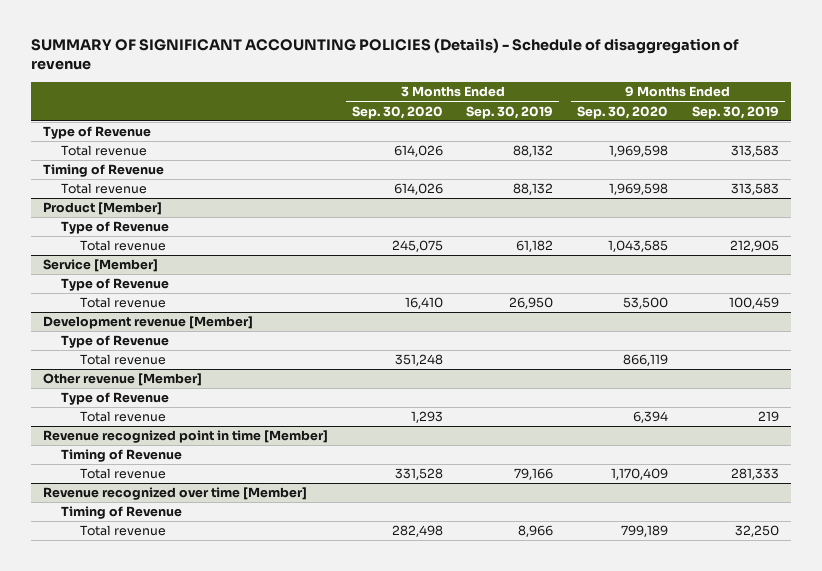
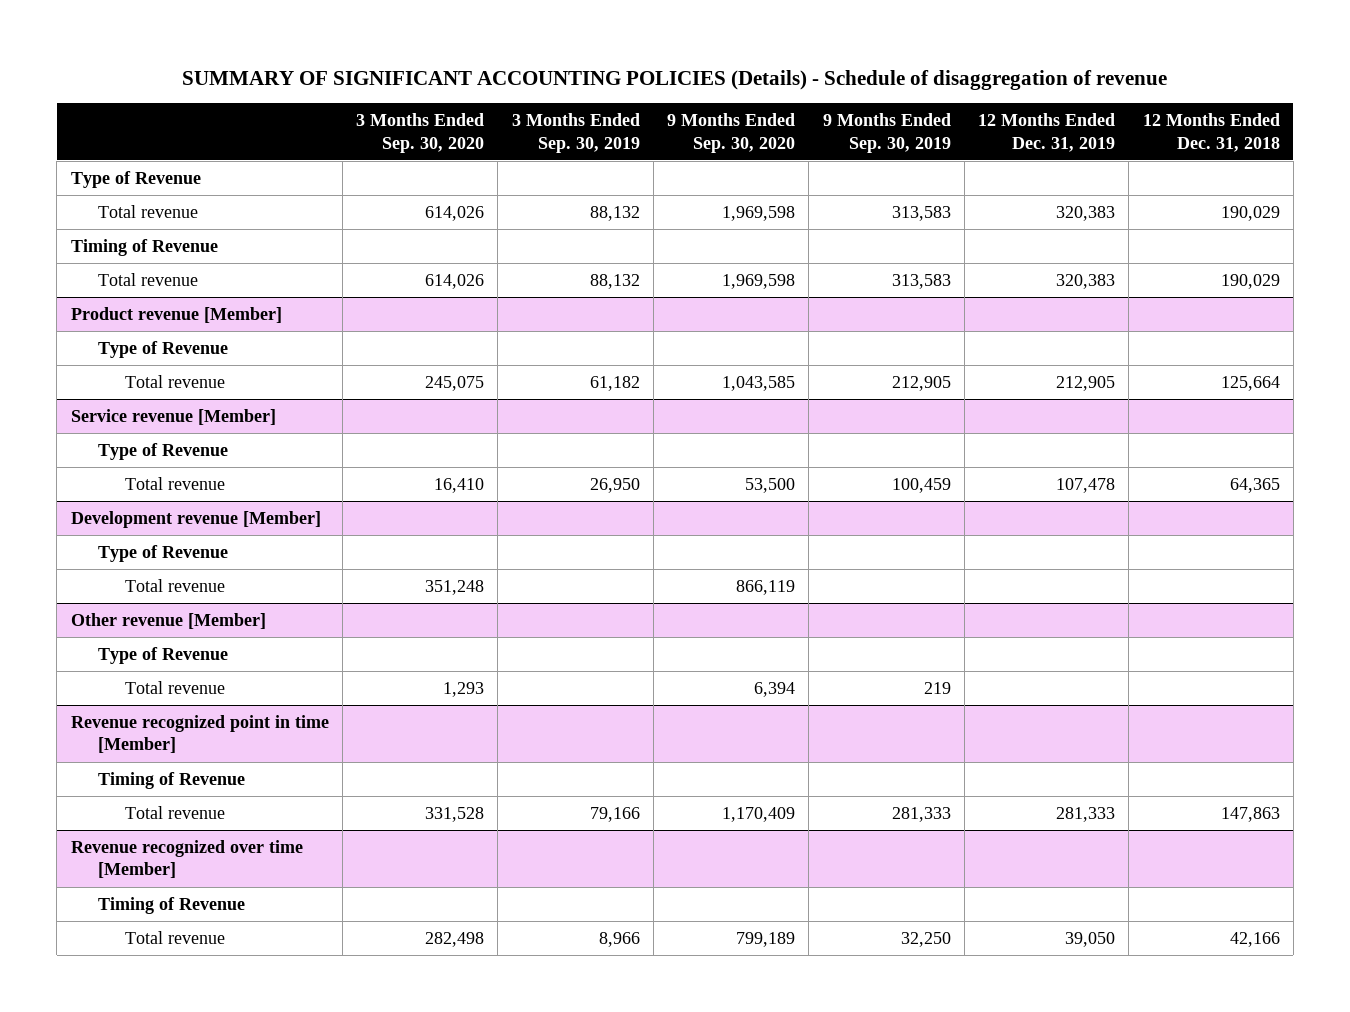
none -> [978,113,1116,152] 12 Months Ended Dec. 31, 2019
none -> [1142,113,1280,152] 12 Months Ended Dec. 31, 2018
[42,202,162,216] Product [Member] -> [70,307,282,324] Product revenue [Member]
[42,259,158,273] Service [Member] -> [70,409,276,426] Service revenue [Member]

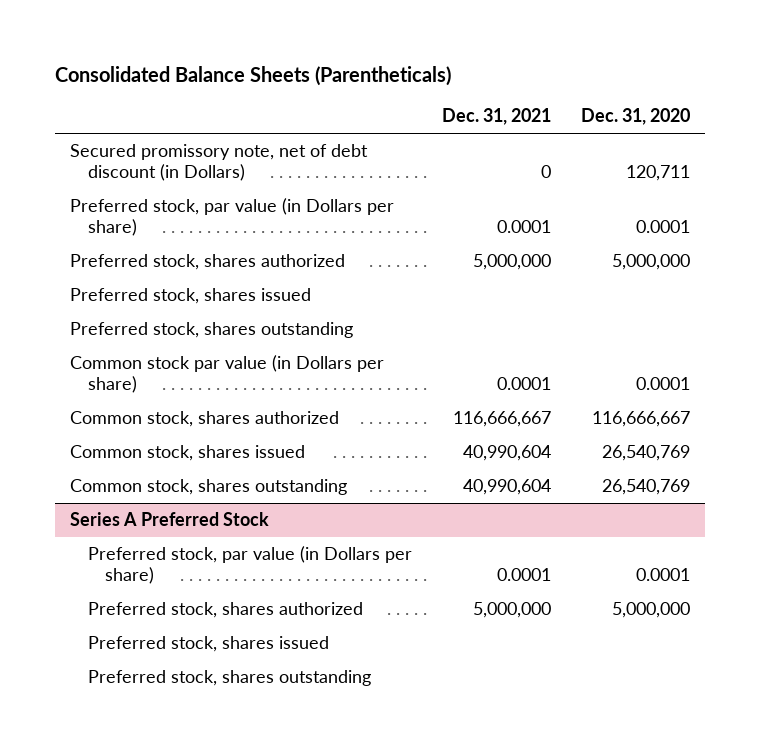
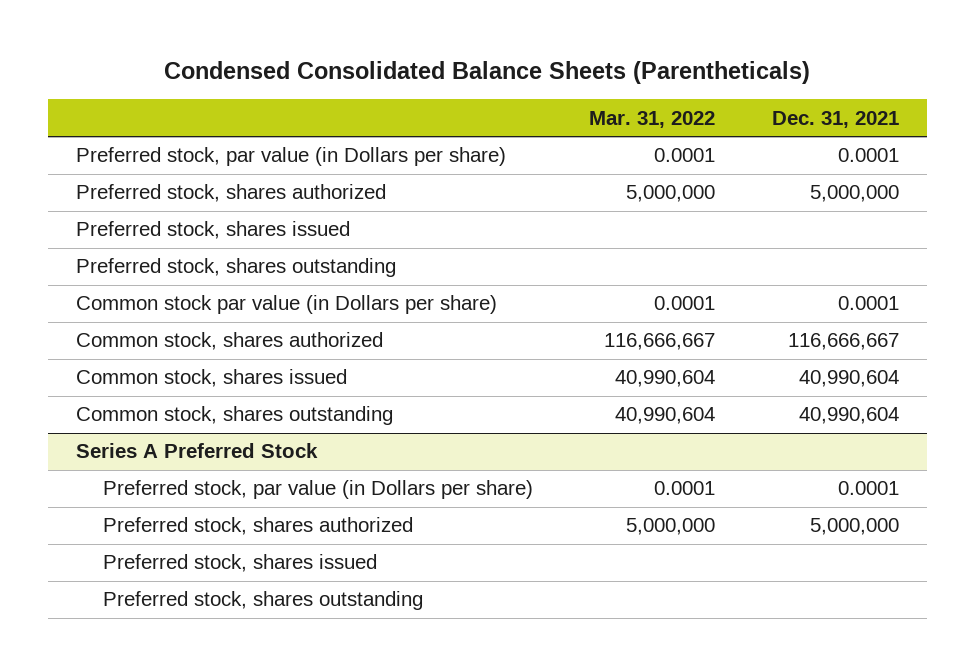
[54,65,451,86] Consolidated Balance Sheets (Parentheticals) -> [164,61,811,85] Condensed Consolidated Balance Sheets (Parentheticals)
[581,108,691,126] Dec. 31, 2020 -> none
none -> [589,110,716,128] Mar. 31, 2022
[70,144,369,182] Secured promissory note, net of debt discount (in Dollars) -> none

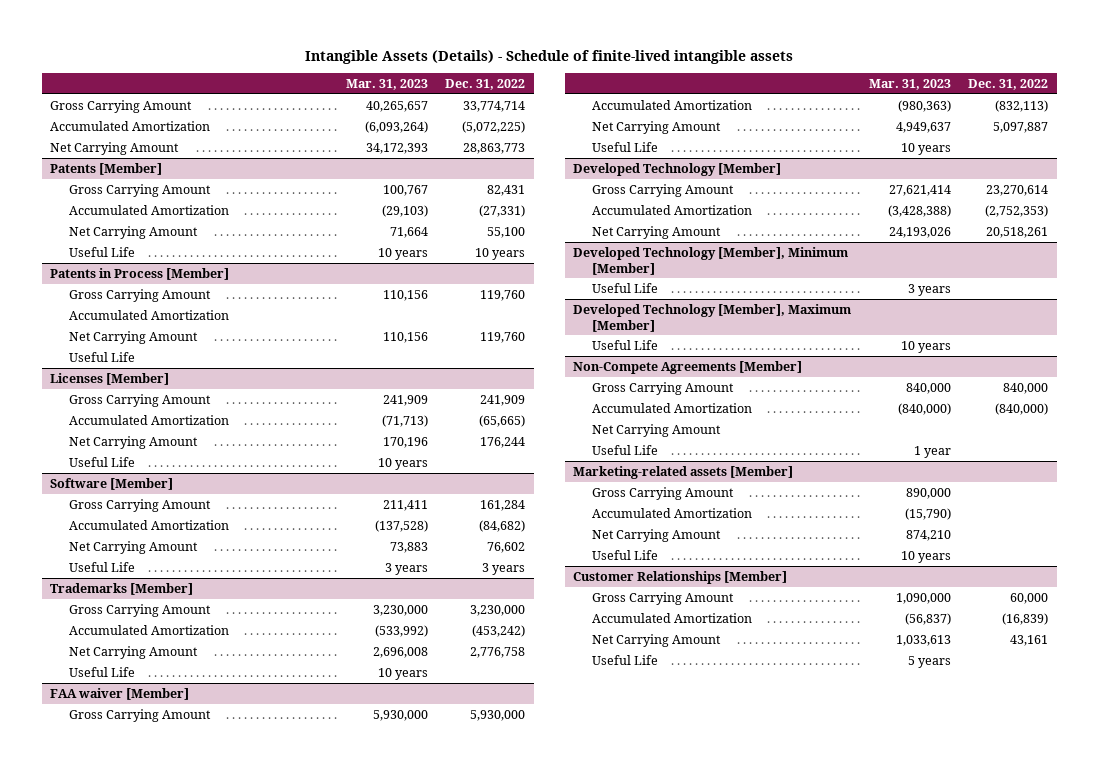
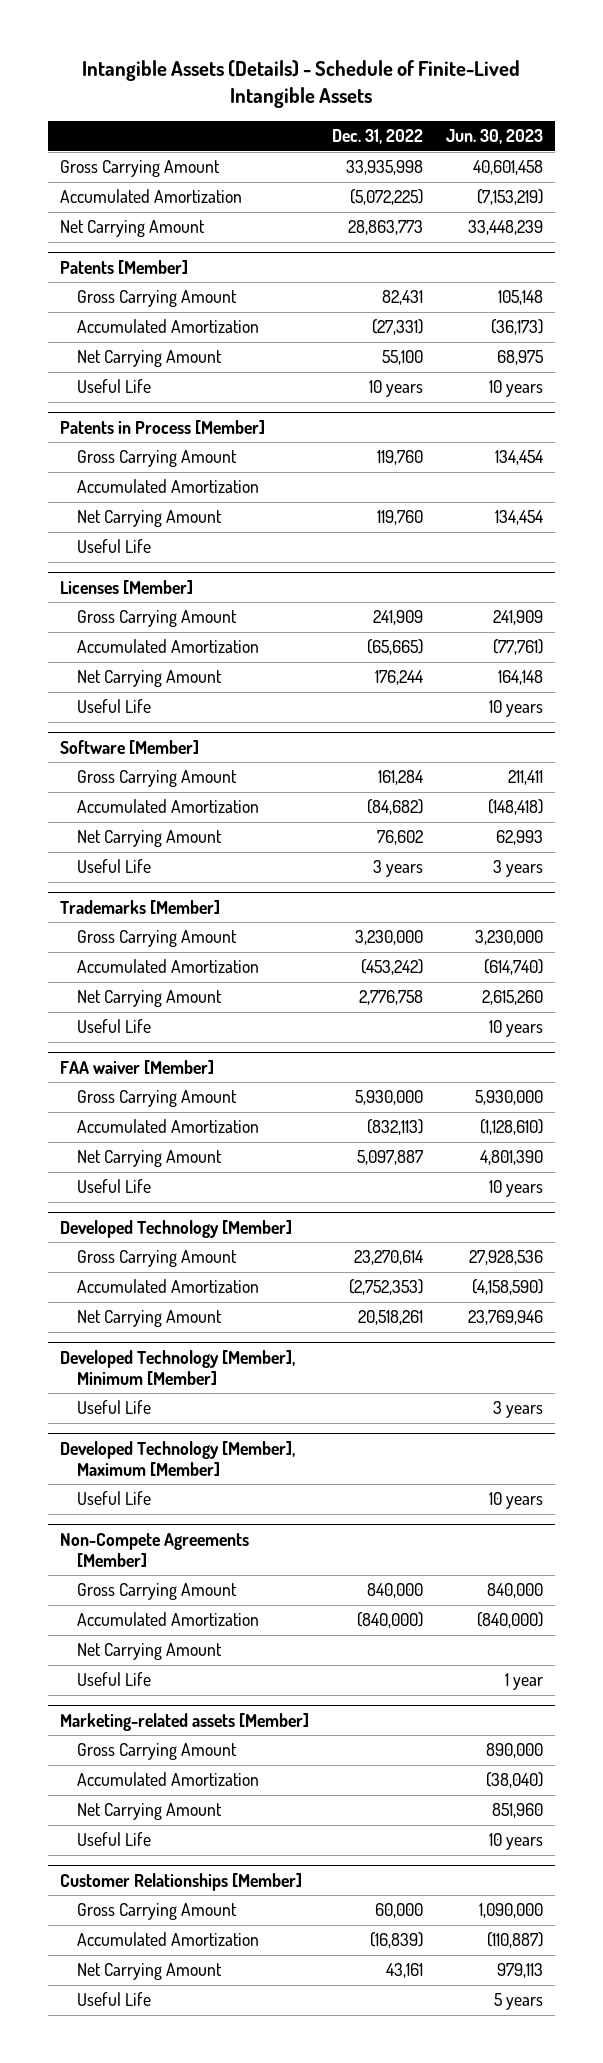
[305,49,794,64] Intangible Assets (Details) - Schedule of finite-lived intangible assets -> [82,59,521,108] Intangible Assets (Details) - Schedule of Finite-Lived Intangible Assets
[345,79,428,91] Mar. 31, 2023 -> none
none -> [446,129,544,145] Jun. 30, 2023
[463,100,526,112] 33,774,714 -> [345,160,423,176] 33,935,998

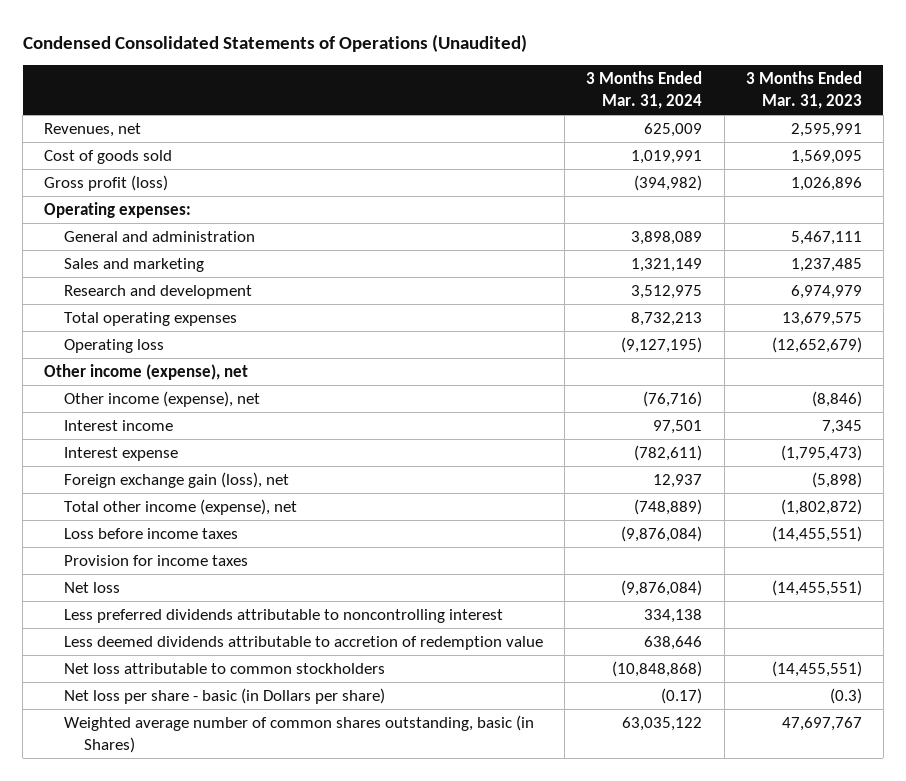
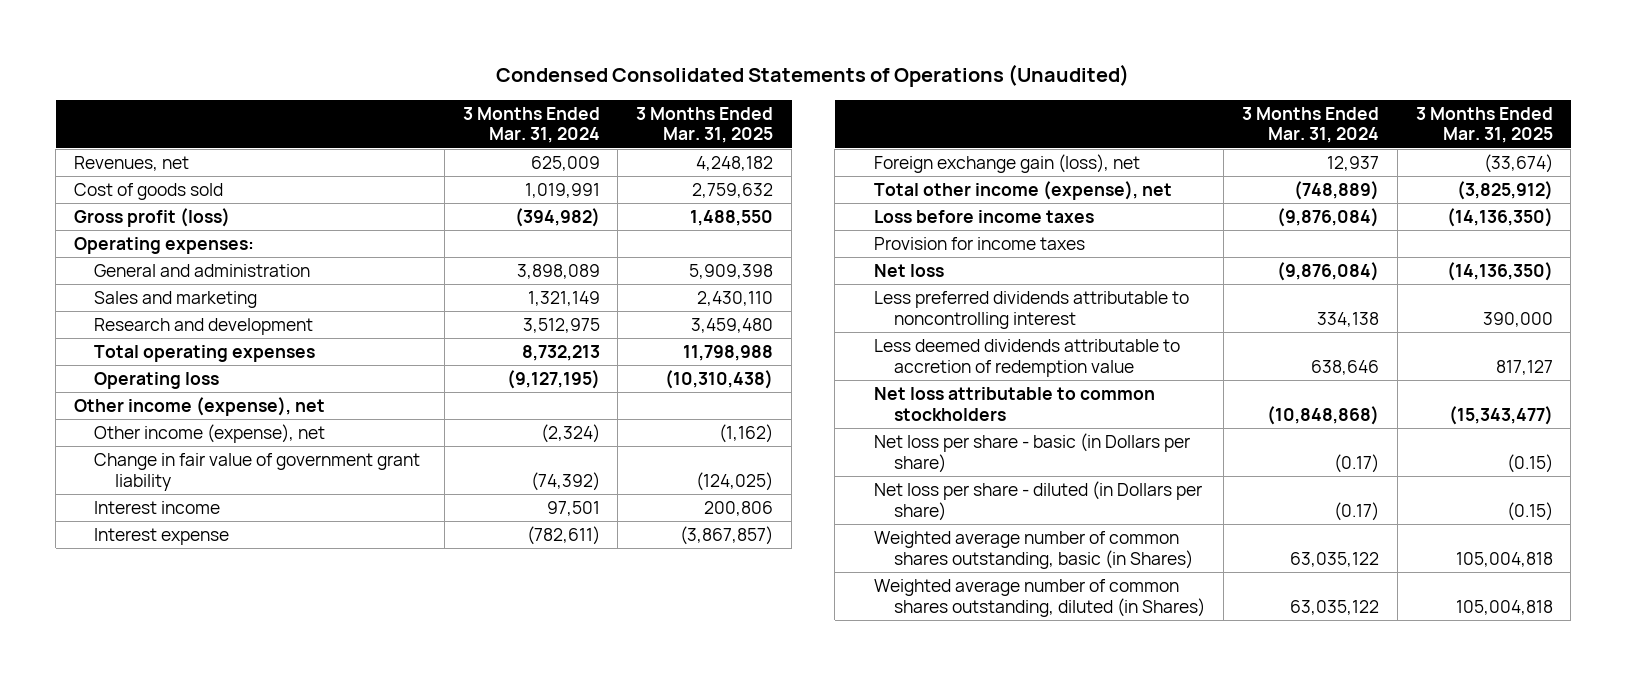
[745,71,862,109] 3 Months Ended Mar. 31, 2023 -> none
none -> [636,106,774,144] 3 Months Ended Mar. 31, 2025
[643,391,703,408] (76,716) -> [540,424,600,444] (2,324)
none -> [94,453,421,491] Change in fair value of government grant liability
none -> [873,481,1202,521] Net loss per share - diluted (in Dollars per share)
none -> [873,579,1206,617] Weighted average number of common shares outstanding, diluted (in Shares)

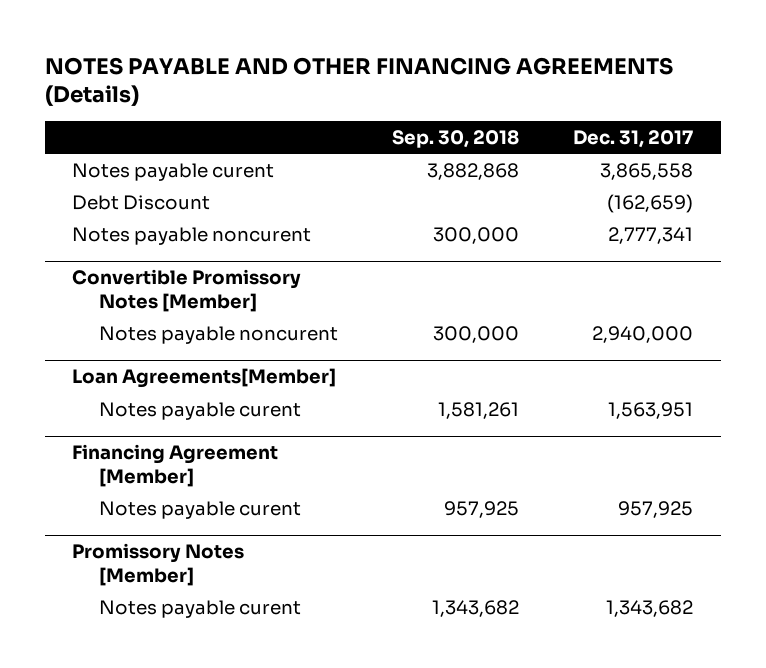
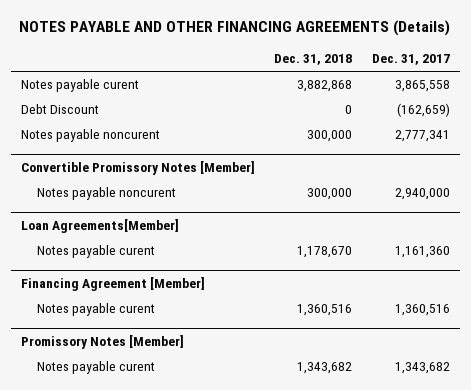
[392,129,520,148] Sep. 30, 2018 -> none
none -> [274,54,353,66] Dec. 31, 2018
[608,401,694,419] 1,563,951 -> [394,246,450,259] 1,161,360
[618,500,694,518] 957,925 -> [394,304,450,317] 1,360,516

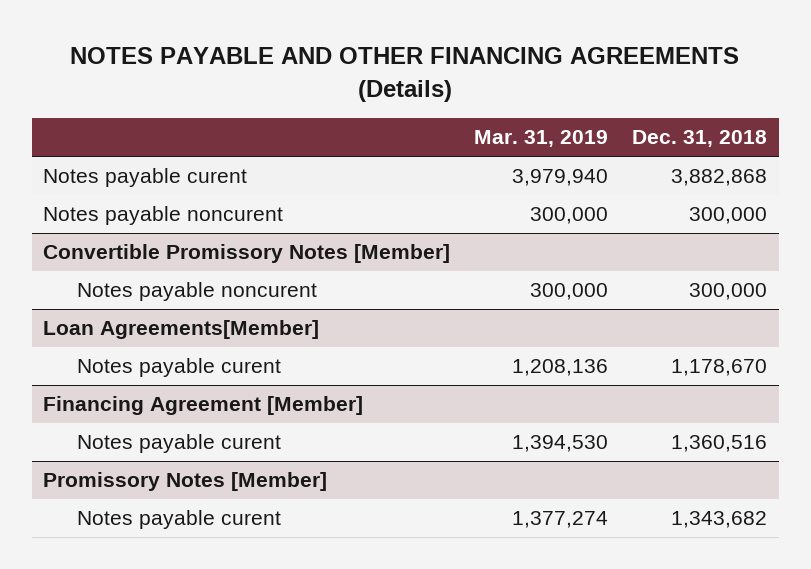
[371,54,450,66] Dec. 31, 2017 -> none
none -> [474,130,609,148] Mar. 31, 2019
[20,104,99,115] Debt Discount -> none

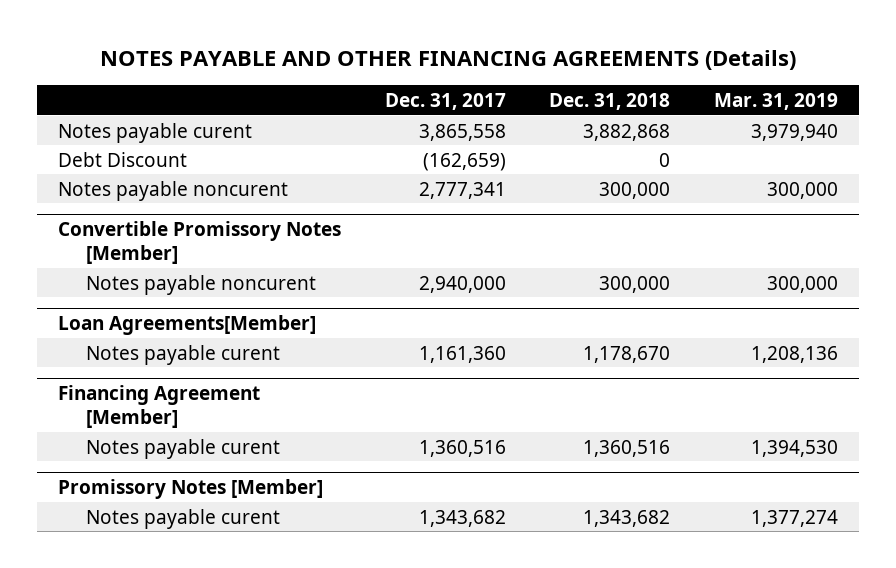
none -> [384,92,506,110] Dec. 31, 2017
none -> [58,151,188,167] Debt Discount

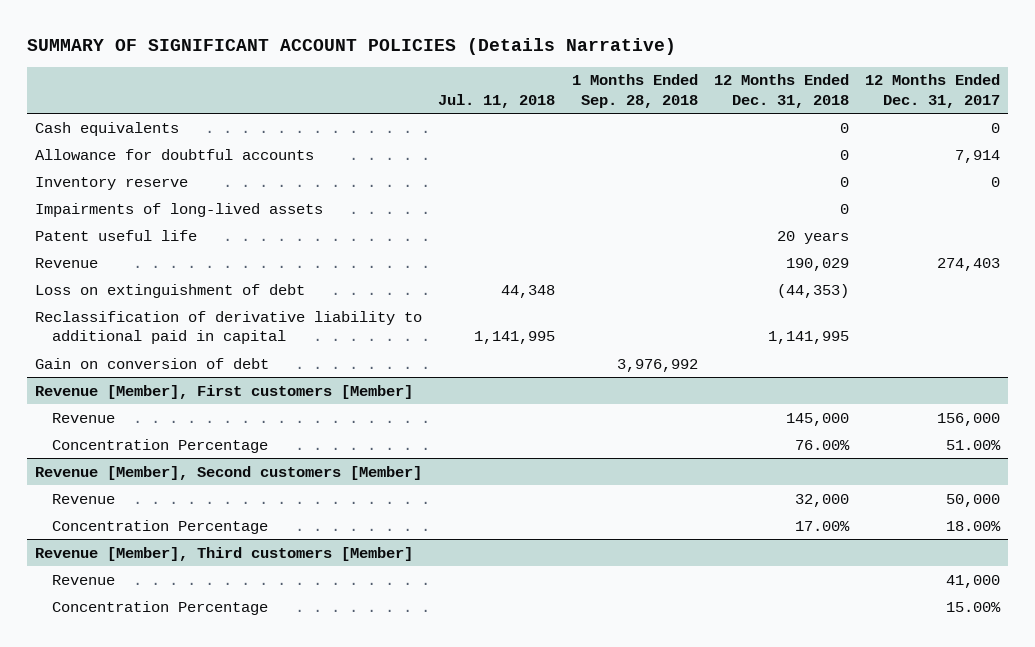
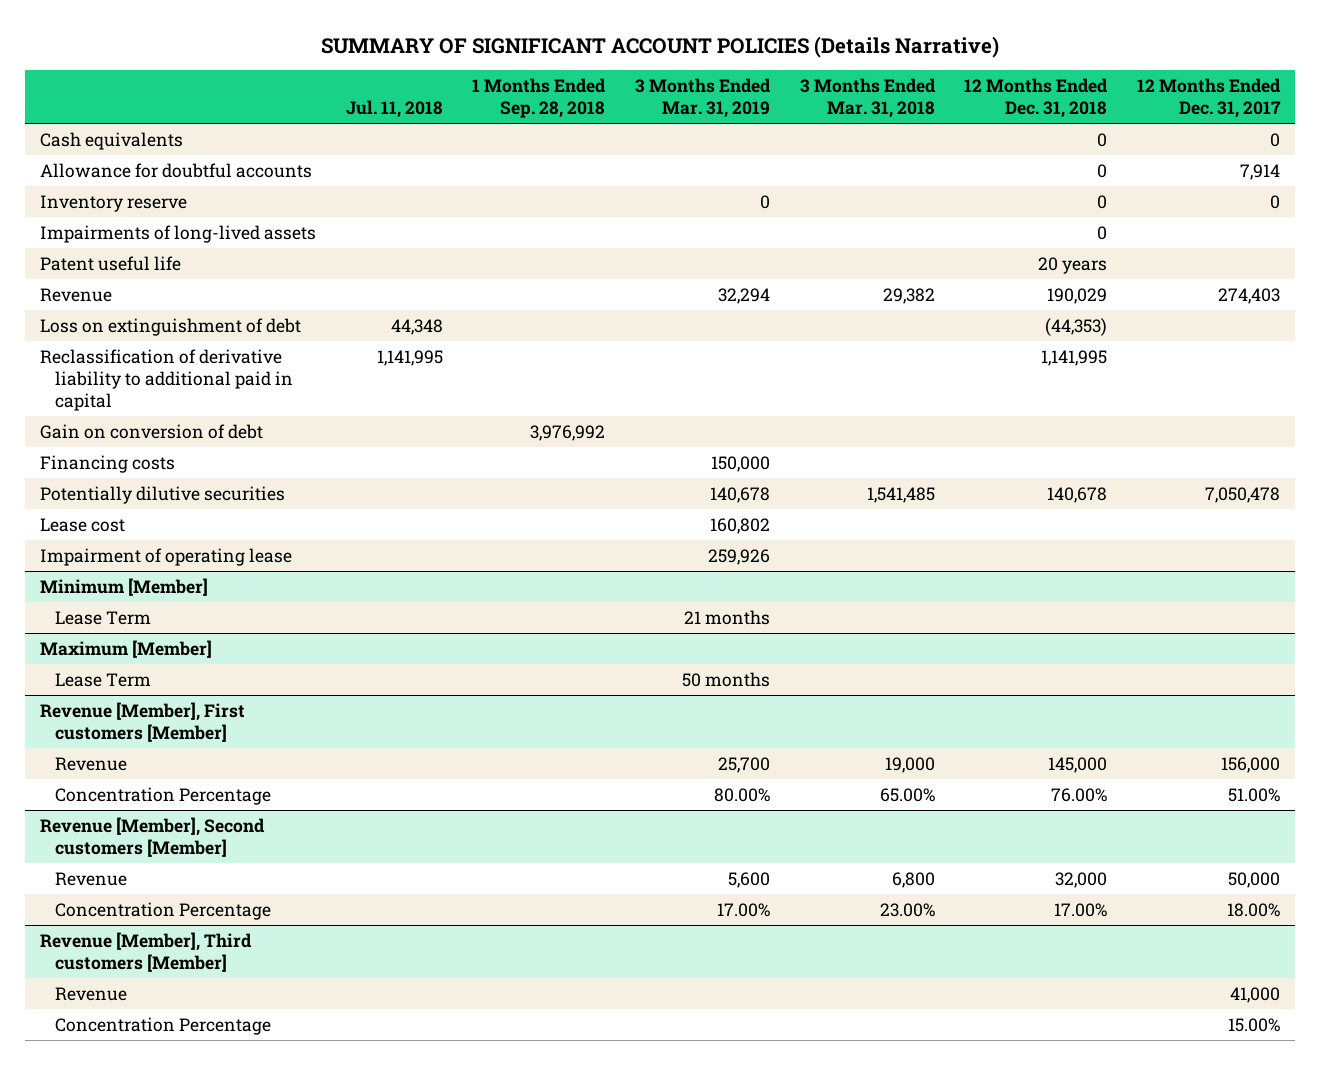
none -> [634,78,771,119] 3 Months Ended Mar. 31, 2019
none -> [799,78,936,119] 3 Months Ended Mar. 31, 2018
none -> [39,454,175,473] Financing costs
none -> [39,485,285,504] Potentially dilutive securities
none -> [39,517,125,532] Lease cost
none -> [39,547,292,566] Impairment of operating lease
none -> [39,577,208,596] Minimum [Member]
none -> [54,610,151,625] Lease Term
none -> [39,639,212,658] Maximum [Member]
none -> [54,672,151,687] Lease Term

